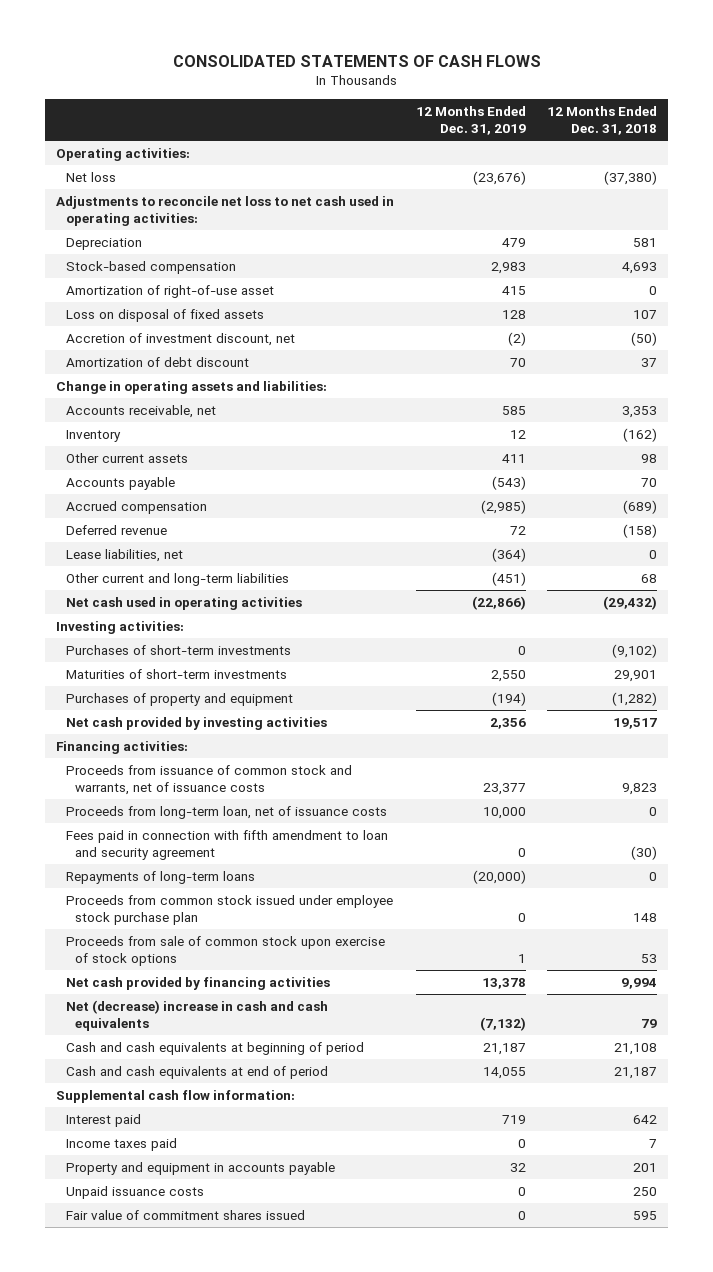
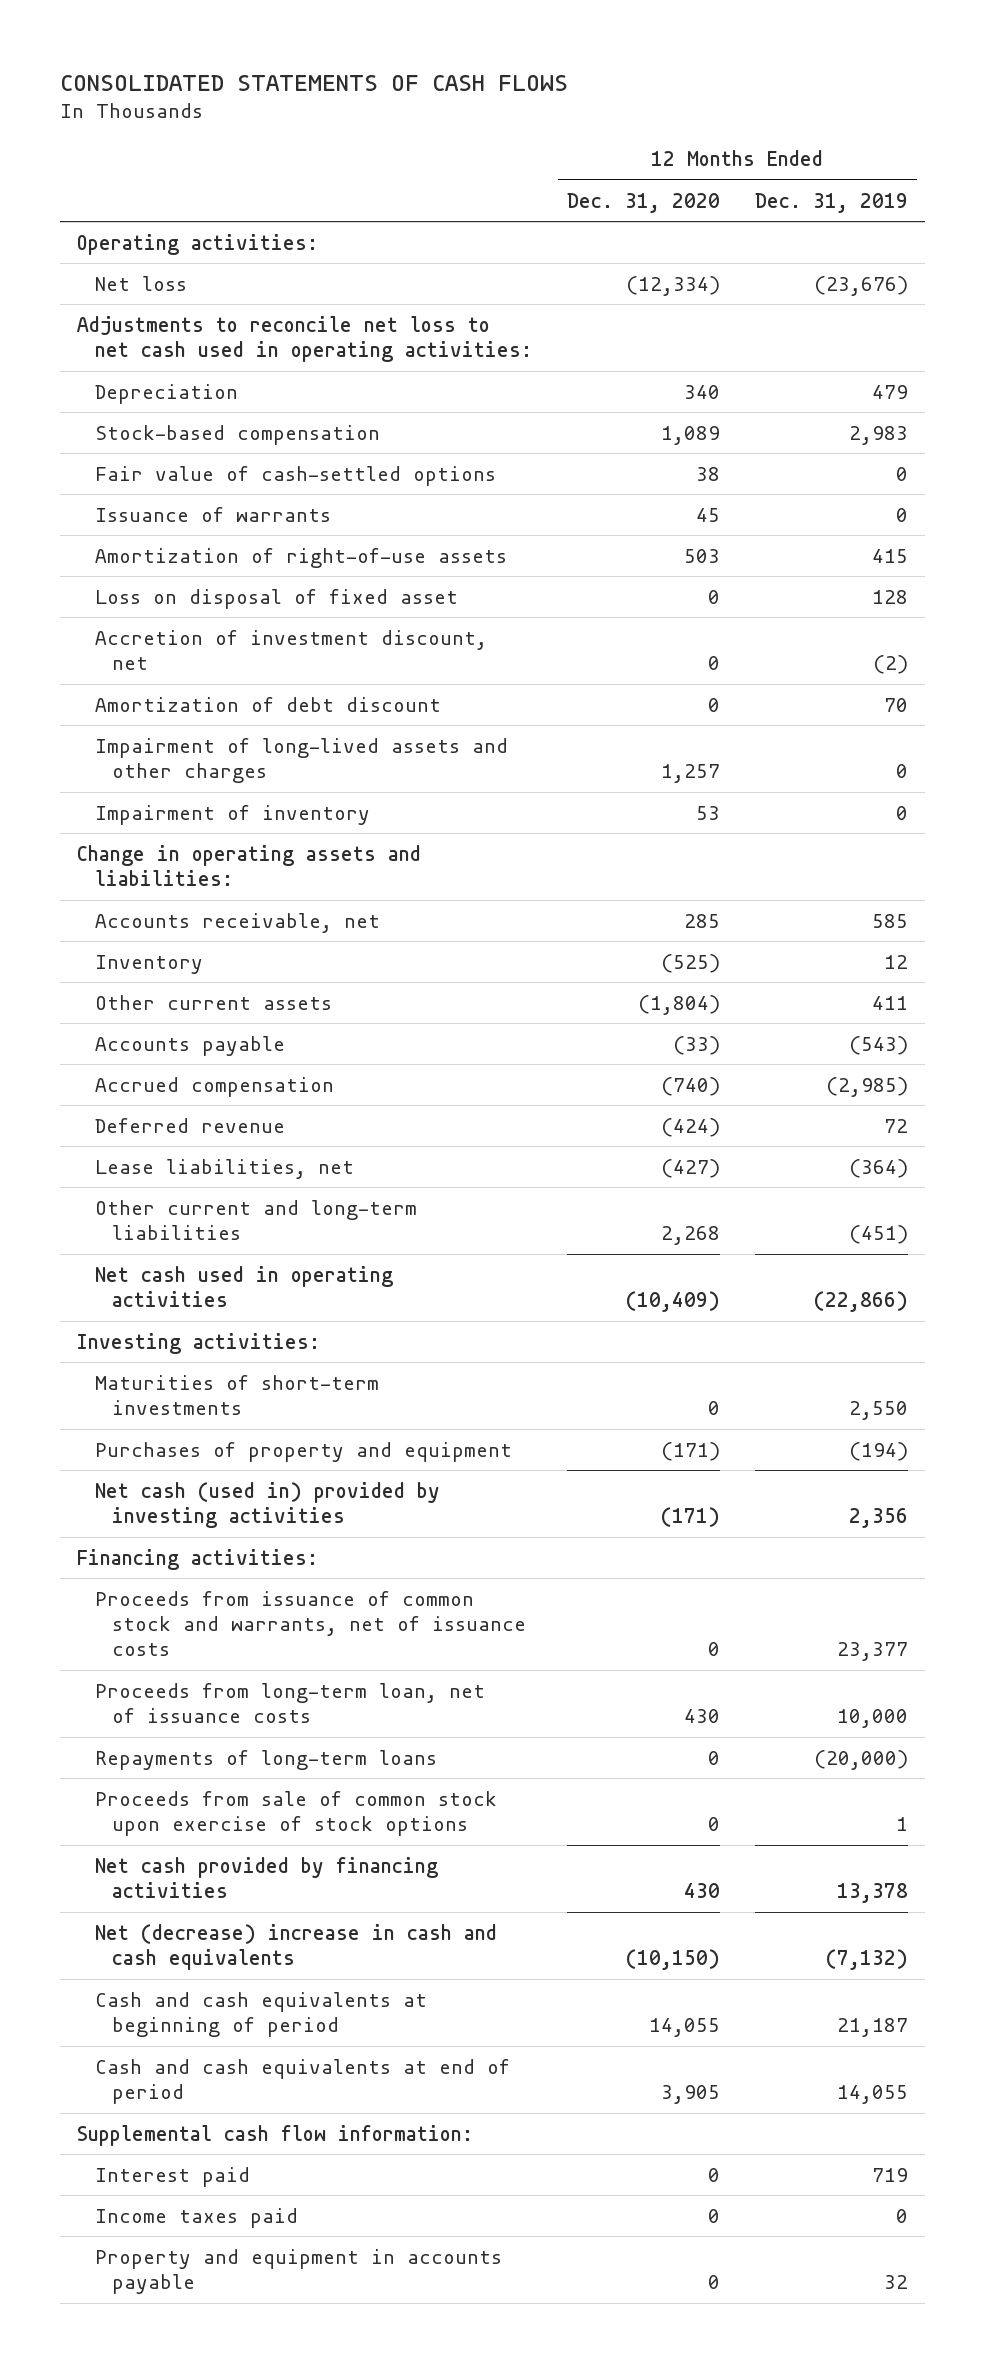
[547,105,658,136] 12 Months Ended Dec. 31, 2018 -> none
none -> [566,192,720,213] Dec. 31, 2020
none -> [94,465,496,486] Fair value of cash-settled options
none -> [94,506,331,522] Issuance of warrants
[65,284,274,298] Amortization of right-of-use asset -> [94,547,507,568] Amortization of right-of-use assets
[65,308,264,322] Loss on disposal of fixed assets -> [94,588,458,609] Loss on disposal of fixed asset
none -> [94,737,508,784] Impairment of long-lived assets and other charges
none -> [94,804,370,825] Impairment of inventory
[65,644,291,655] Purchases of short-term investments -> none
[65,716,327,730] Net cash provided by investing activities -> [94,1481,440,1529] Net cash (used in) provided by investing activities
[65,829,388,861] Fees paid in connection with fifth amendment to loan and security agreement -> none
[65,894,393,926] Proceeds from common stock issued under employee stock purchase plan -> none
[65,1185,204,1199] Unpaid issuance costs -> none
[65,1209,305,1220] Fair value of commitment shares issued -> none

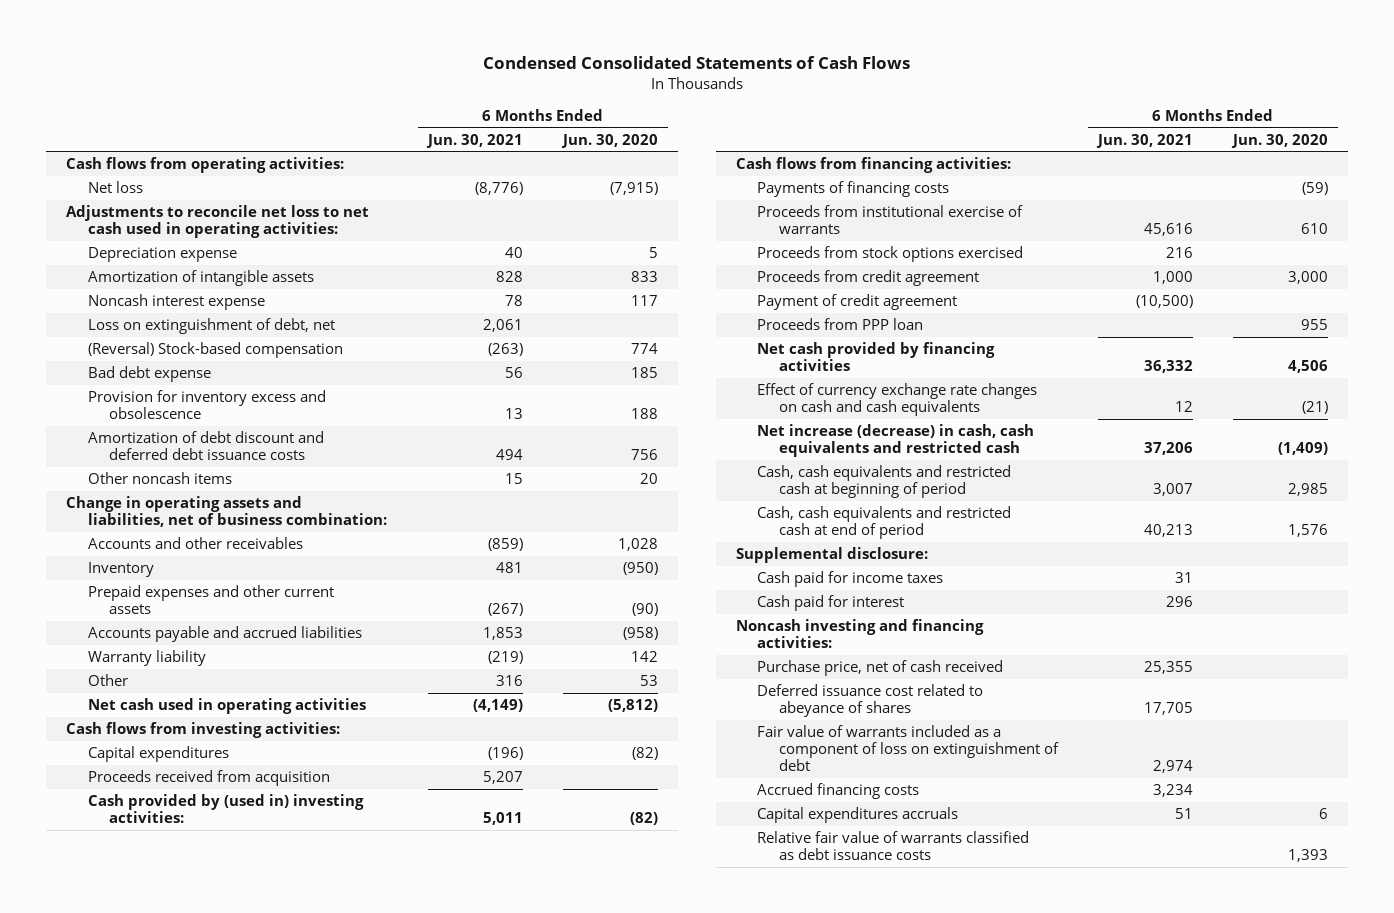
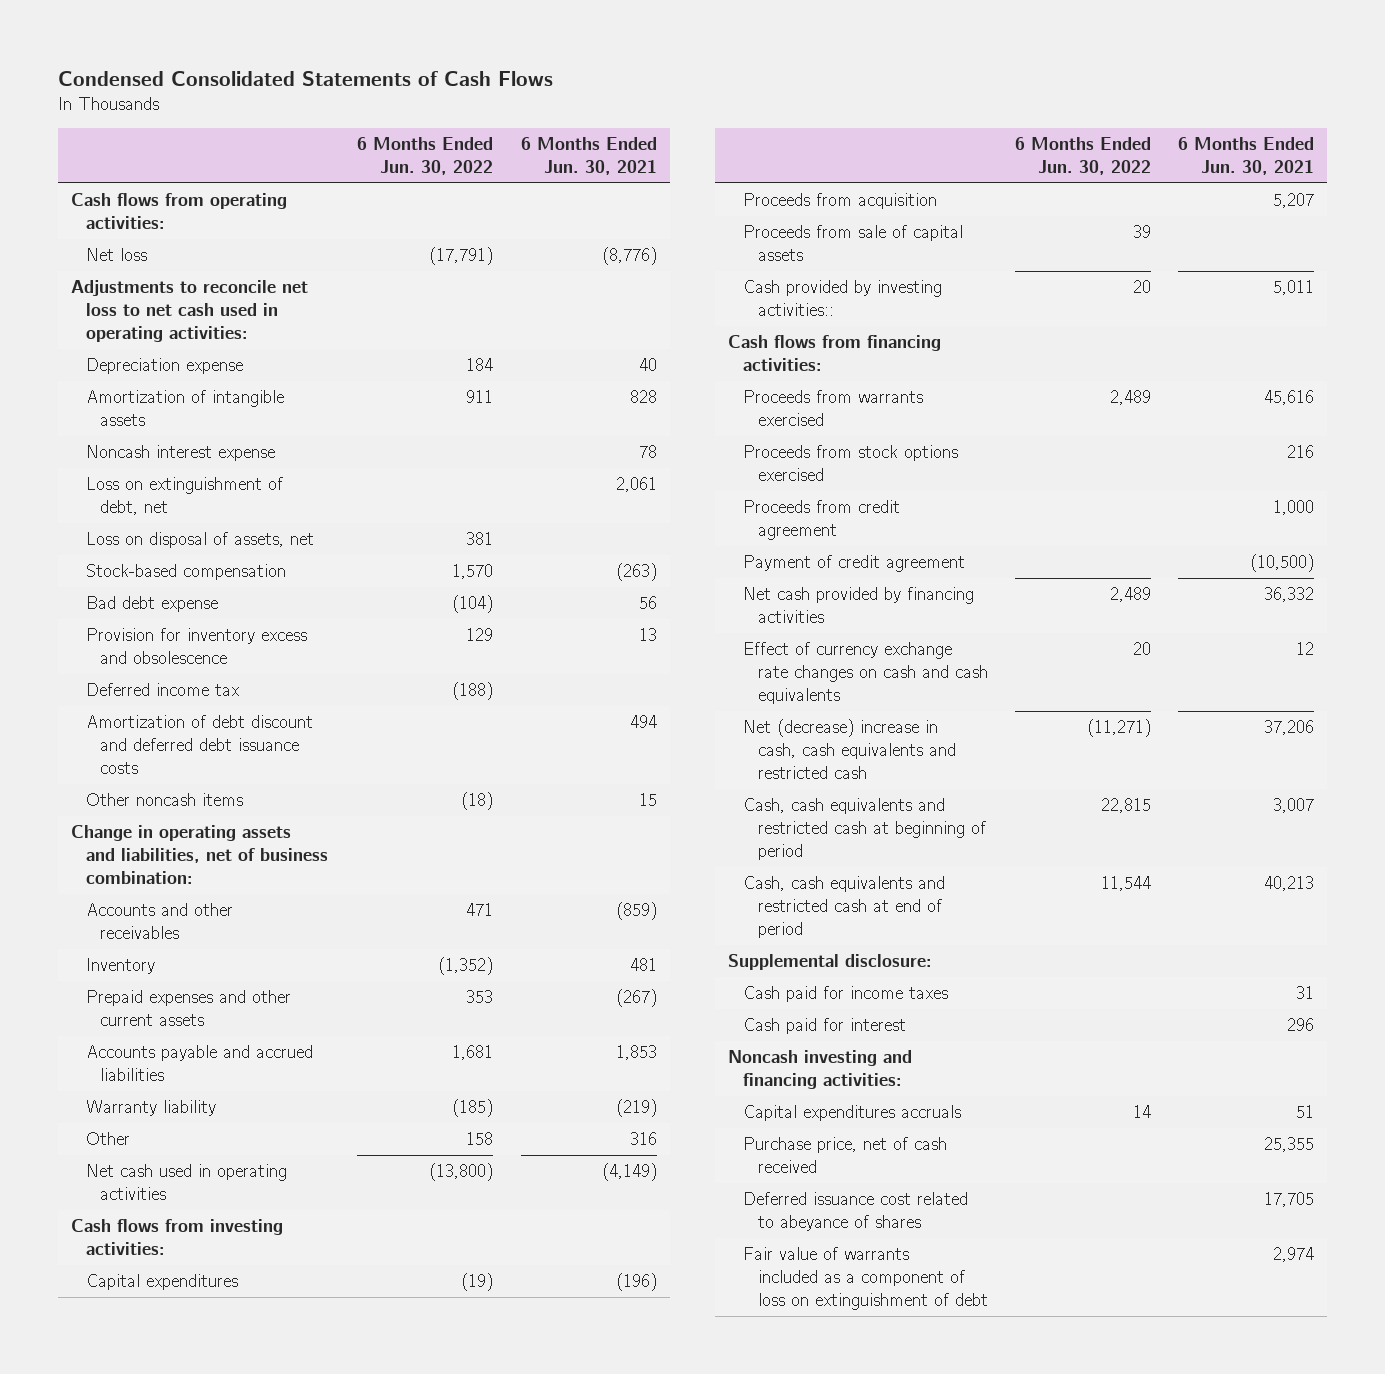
[561,133,659,148] Jun. 30, 2020 -> none
none -> [357,137,494,175] 6 Months Ended Jun. 30, 2022
none -> [85,532,314,549] Loss on disposal of assets, net
[87,342,343,359] (Reversal) Stock-based compensation -> [85,564,286,581] Stock-based compensation
none -> [85,683,239,697] Deferred income tax
[87,770,330,787] Proceeds received from acquisition -> [742,193,937,210] Proceeds from acquisition
none -> [742,225,963,261] Proceeds from sale of capital assets
[87,794,364,824] Cash provided by (used in) investing activities: -> [742,280,942,316] Cash provided by investing activities::
[757,181,950,198] Payments of financing costs -> none
[757,205,1024,235] Proceeds from institutional exercise of warrants -> [742,390,923,426] Proceeds from warrants exercised
[757,318,924,331] Proceeds from PPP loan -> none
[757,424,1035,458] Net increase (decrease) in cash, cash equivalents and restricted cash -> [742,719,956,779] Net (decrease) increase in cash, cash equivalents and restricted cash
[757,807,959,824] Capital expenditures accruals -> [742,1105,961,1122] Capital expenditures accruals
[757,783,920,800] Accrued financing costs -> none
[757,831,1030,861] Relative fair value of warrants classified as debt issuance costs -> none

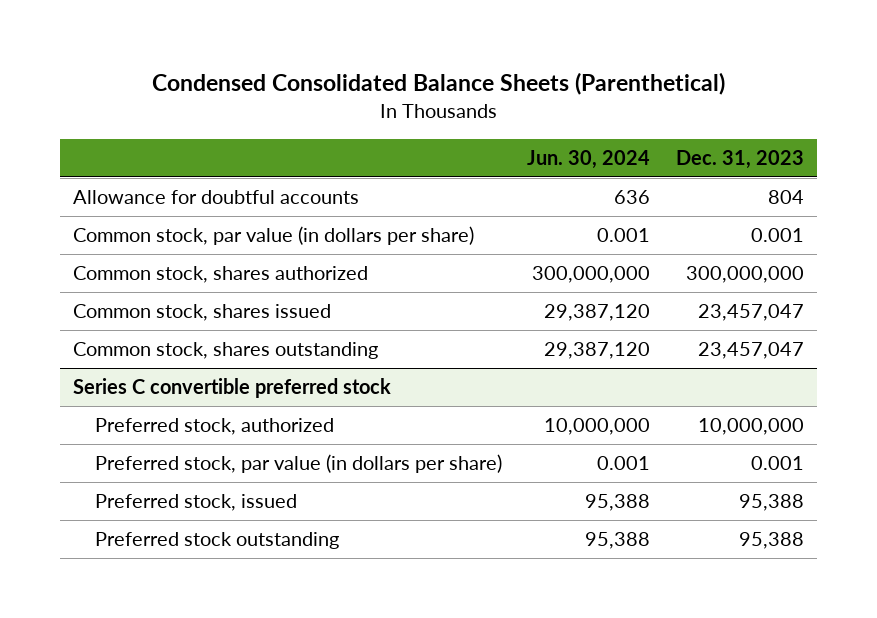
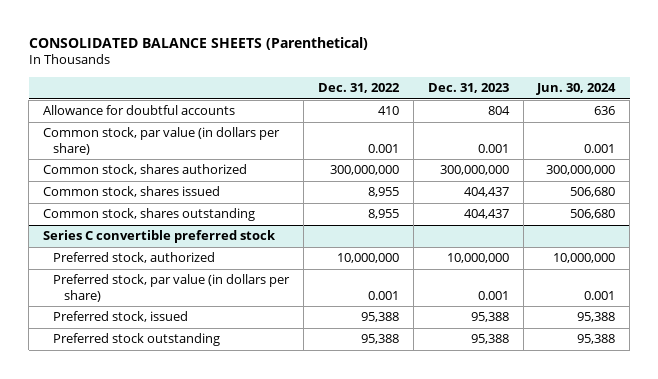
[151,72,725,96] Condensed Consolidated Balance Sheets (Parenthetical) -> [28,36,368,50] CONSOLIDATED BALANCE SHEETS (Parenthetical)
none -> [318,83,401,94] Dec. 31, 2022
[544,304,651,322] 29,387,120 -> [570,187,616,198] 506,680
[698,304,805,322] 23,457,047 -> [463,187,509,198] 404,437
[544,342,651,360] 29,387,120 -> [570,209,616,220] 506,680
[698,342,805,360] 23,457,047 -> [463,209,509,220] 404,437

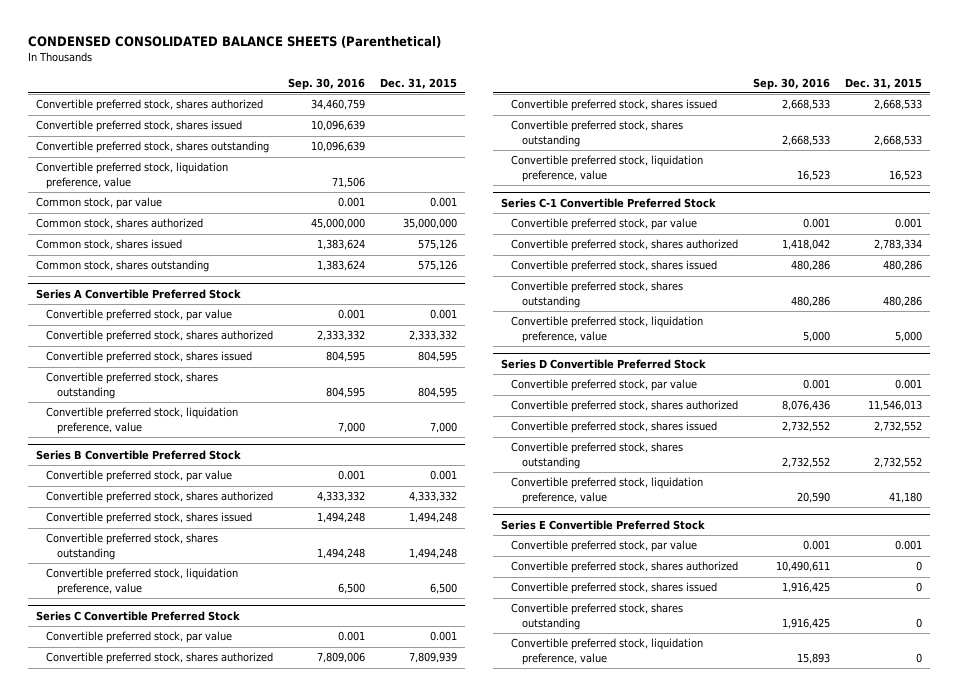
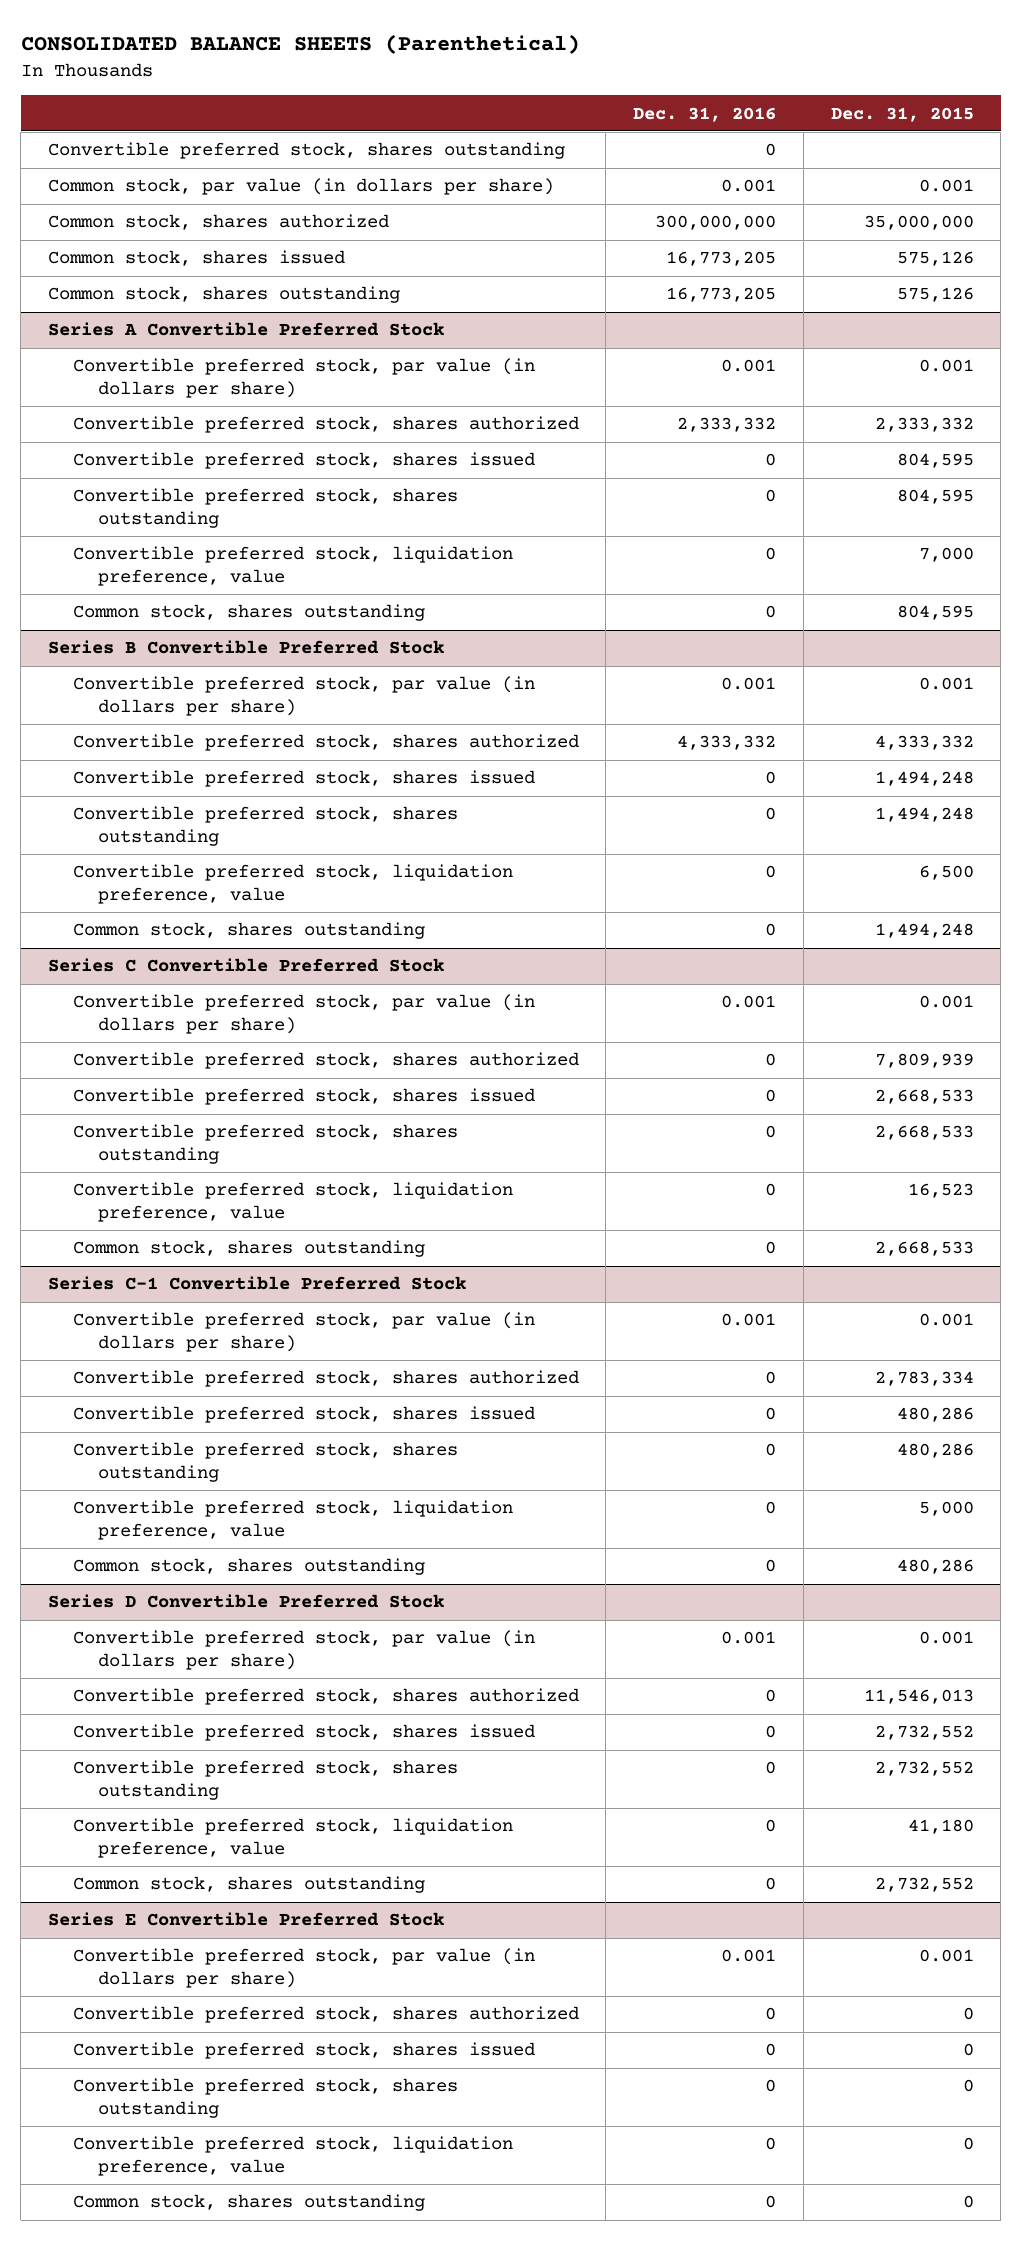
[28,35,442,48] CONDENSED CONSOLIDATED BALANCE SHEETS (Parenthetical) -> [20,34,580,55] CONSOLIDATED BALANCE SHEETS (Parenthetical)
[288,77,366,90] Sep. 30, 2016 -> none
none -> [633,106,777,122] Dec. 31, 2016
[35,99,263,112] Convertible preferred stock, shares authorized -> none
[35,120,242,133] Convertible preferred stock, shares issued -> none
[35,162,228,189] Convertible preferred stock, liquidation preference, value -> none
[35,197,162,210] Common stock, par value -> [47,178,554,196] Common stock, par value (in dollars per share)
[46,309,233,322] Convertible preferred stock, par value -> [72,358,535,399] Convertible preferred stock, par value (in dollars per share)
none -> [72,604,425,622] Common stock, shares outstanding
[46,470,233,483] Convertible preferred stock, par value -> [72,676,535,717] Convertible preferred stock, par value (in dollars per share)
none -> [72,922,425,940] Common stock, shares outstanding
[46,631,233,644] Convertible preferred stock, par value -> [72,994,535,1035] Convertible preferred stock, par value (in dollars per share)
none -> [72,1240,425,1258] Common stock, shares outstanding
[511,218,698,231] Convertible preferred stock, par value -> [72,1312,535,1353] Convertible preferred stock, par value (in dollars per share)
none -> [72,1558,425,1576] Common stock, shares outstanding
[511,379,698,392] Convertible preferred stock, par value -> [72,1630,535,1671] Convertible preferred stock, par value (in dollars per share)
none -> [72,1876,425,1894] Common stock, shares outstanding
[511,540,698,553] Convertible preferred stock, par value -> [72,1948,535,1989] Convertible preferred stock, par value (in dollars per share)
none -> [72,2194,425,2212] Common stock, shares outstanding

